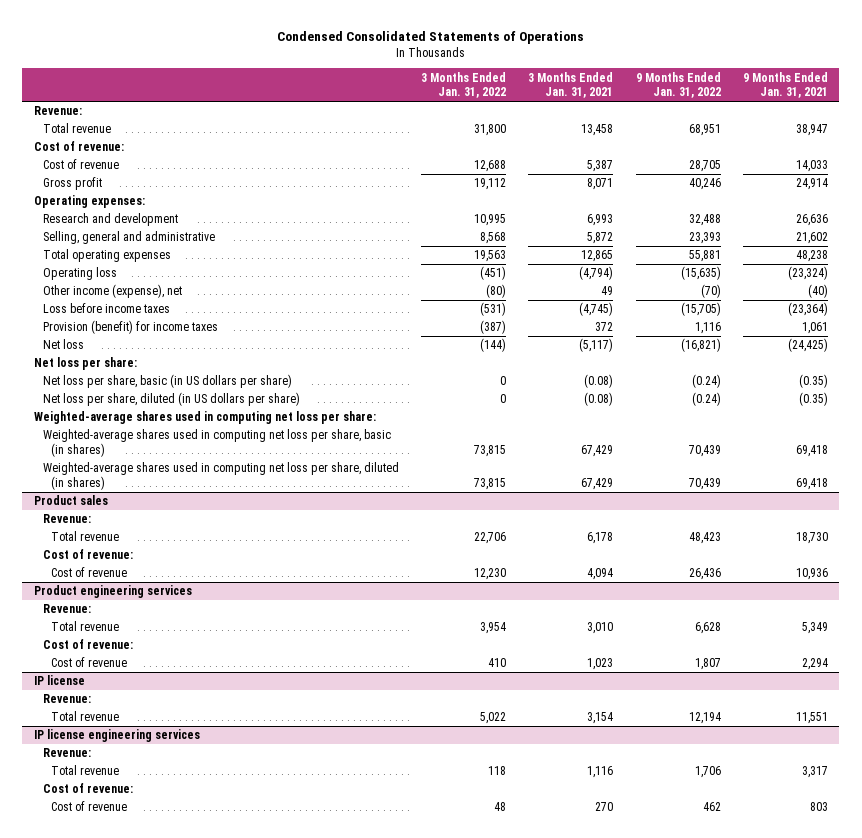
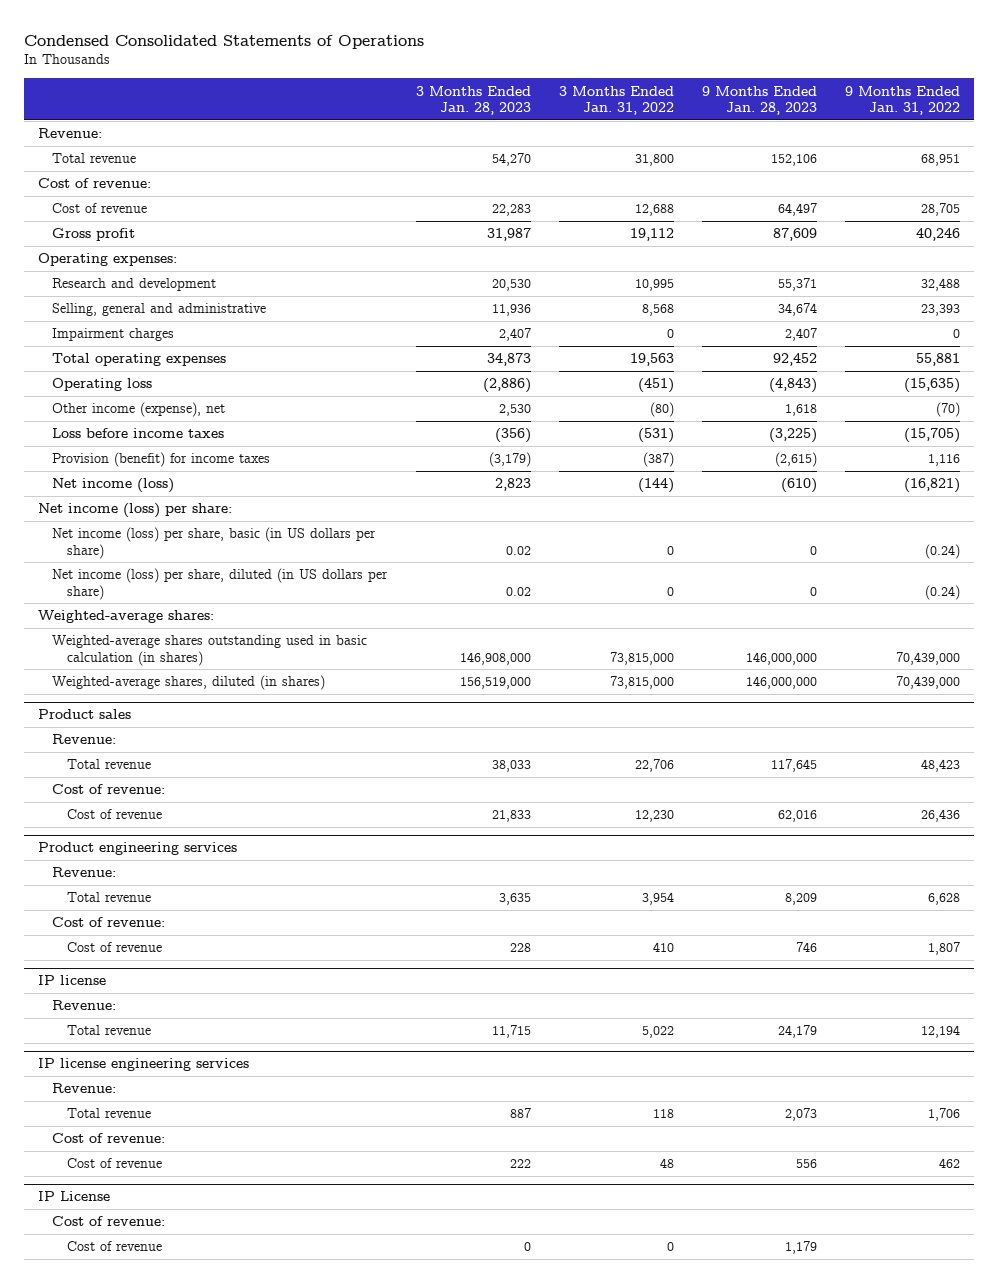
[528,71,614,99] 3 Months Ended Jan. 31, 2021 -> none
[743,71,829,99] 9 Months Ended Jan. 31, 2021 -> none
none -> [415,85,531,115] 3 Months Ended Jan. 28, 2023
none -> [701,85,817,115] 9 Months Ended Jan. 28, 2023
none -> [52,328,175,342] Impairment charges
[33,411,376,425] Weighted-average shares used in computing net loss per share: -> none
[42,339,84,350] Net loss -> [52,478,175,494] Net income (loss)
[33,357,137,371] Net loss per share: -> [38,503,233,519] Net income (loss) per share:
[42,374,292,389] Net loss per share, basic (in US dollars per share) -> [52,527,377,559] Net income (loss) per share, basic (in US dollars per share)
[42,392,300,407] Net loss per share, diluted (in US dollars per share) -> [52,568,389,600] Net income (loss) per share, diluted (in US dollars per share)
none -> [38,610,215,624] Weighted-average shares:
[42,429,391,457] Weighted-average shares used in computing net loss per share, basic (in shares) -> [52,635,368,666] Weighted-average shares outstanding used in basic calculation (in shares)
[473,444,506,457] 73,815 -> [609,651,674,665] 73,815,000
[688,444,721,457] 70,439 -> [895,651,960,665] 70,439,000
[42,462,399,490] Weighted-average shares used in computing net loss per share, diluted (in shares) -> [52,675,326,691] Weighted-average shares, diluted (in shares)
[473,477,506,490] 73,815 -> [609,676,674,690] 73,815,000
[688,477,721,490] 70,439 -> [895,676,960,690] 70,439,000
none -> [38,1191,111,1202] IP License
none -> [52,1216,166,1227] Cost of revenue:
none -> [66,1241,162,1252] Cost of revenue

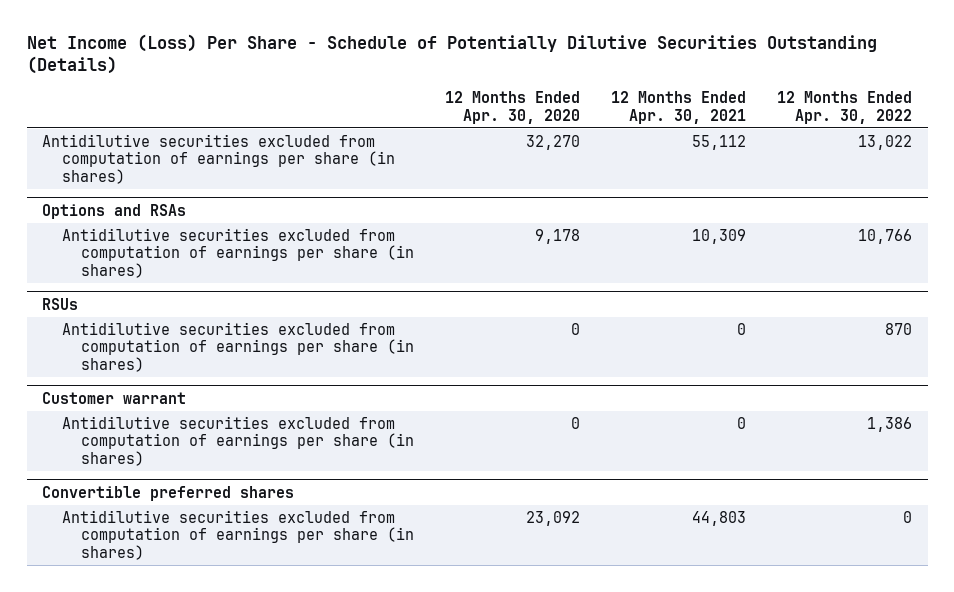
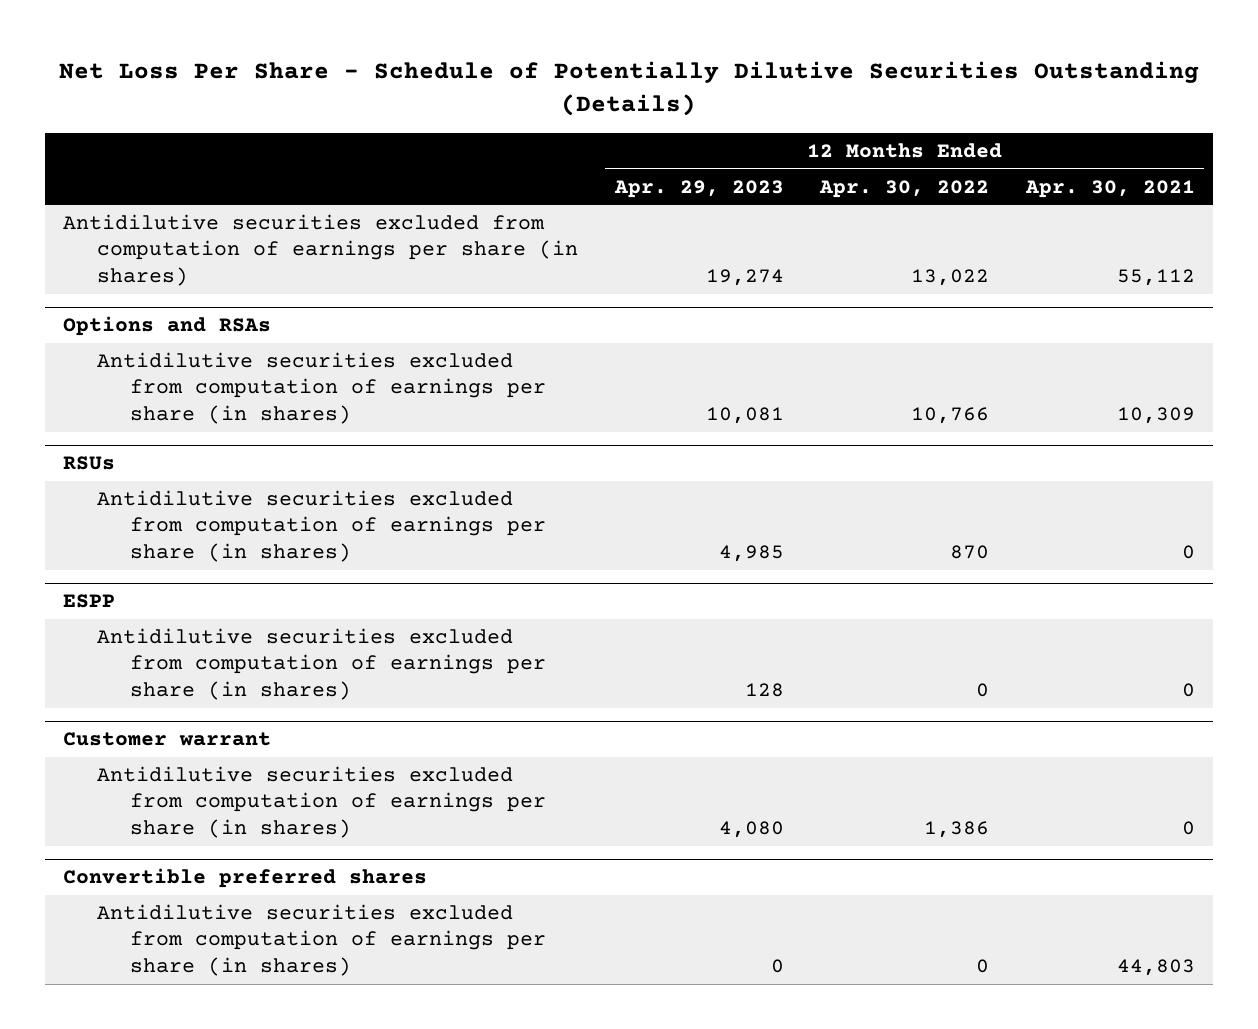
[26,33,877,75] Net Income (Loss) Per Share - Schedule of Potentially Dilutive Securities Outstanding (Details) -> [59,61,1200,117] Net Loss Per Share - Schedule of Potentially Dilutive Securities Outstanding (Details)
[445,90,581,124] 12 Months Ended Apr. 30, 2020 -> none
none -> [613,179,784,198] Apr. 29, 2023
none -> [63,594,116,609] ESPP
none -> [96,628,547,700] Antidilutive securities excluded from computation of earnings per share (in shares)

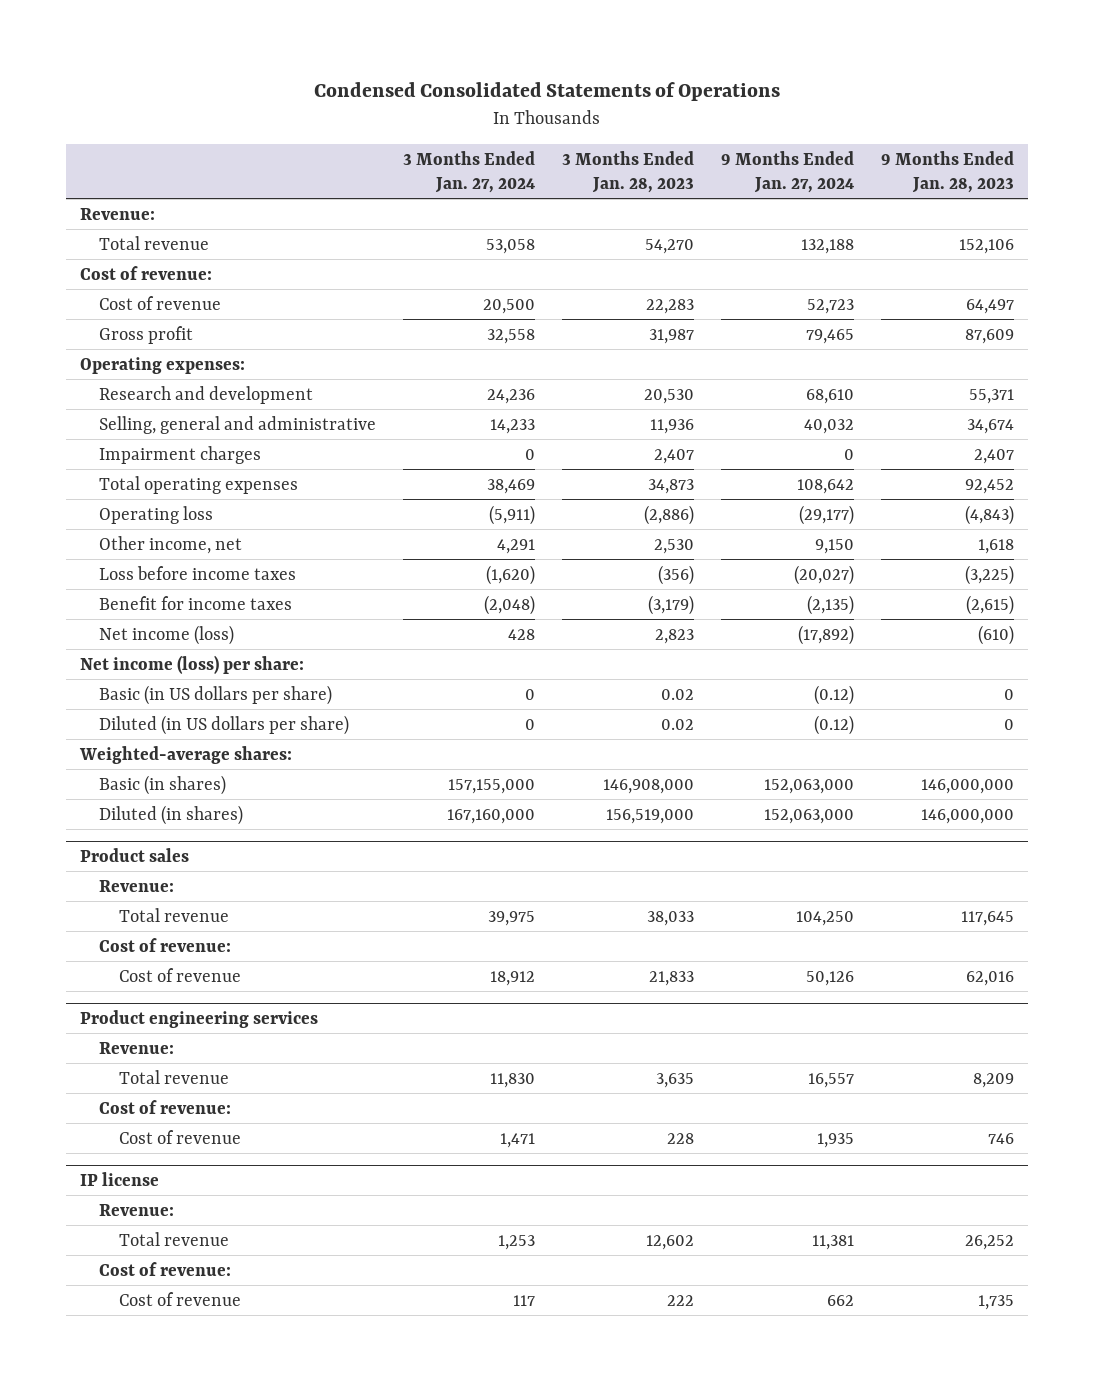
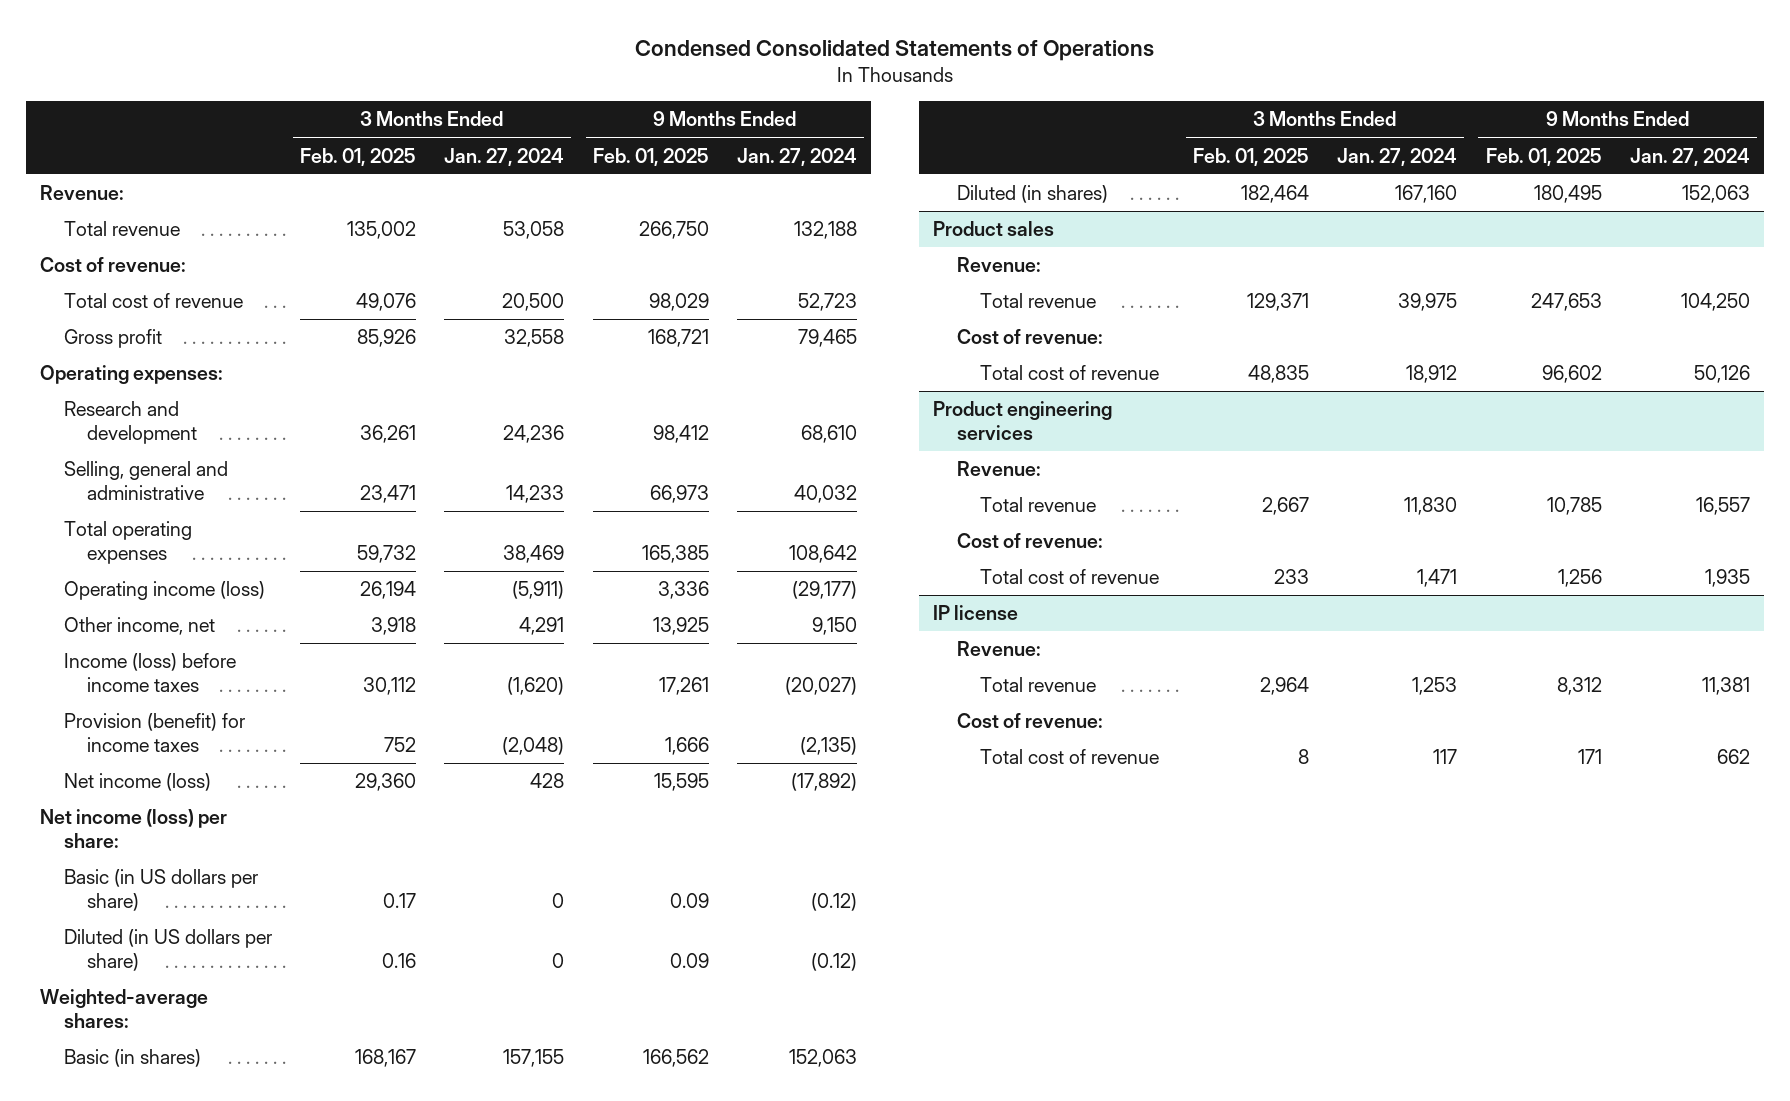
[562,150,695,193] 3 Months Ended Jan. 28, 2023 -> none
[881,150,1015,193] 9 Months Ended Jan. 28, 2023 -> none
none -> [299,147,416,166] Feb. 01, 2025
none -> [592,147,709,166] Feb. 01, 2025
[99,295,222,310] Cost of revenue -> [63,293,243,309] Total cost of revenue
[99,445,262,464] Impairment charges -> none
[99,505,214,524] Operating loss -> [63,581,265,601] Operating income (loss)
[99,565,297,580] Loss before income taxes -> [63,653,236,692] Income (loss) before income taxes
[99,595,293,610] Benefit for income taxes -> [63,713,245,752] Provision (benefit) for income taxes
[448,778,536,794] 157,155,000 -> [503,1049,565,1068] 157,155
[764,778,855,794] 152,063,000 -> [788,1049,857,1068] 152,063
[447,808,536,824] 167,160,000 -> [1395,185,1458,204] 167,160
[764,808,855,824] 152,063,000 -> [1681,185,1750,204] 152,063
[118,967,241,982] Cost of revenue -> [979,365,1159,381] Total cost of revenue
[118,1129,241,1144] Cost of revenue -> [979,569,1159,585] Total cost of revenue
[118,1291,241,1306] Cost of revenue -> [979,749,1159,765] Total cost of revenue

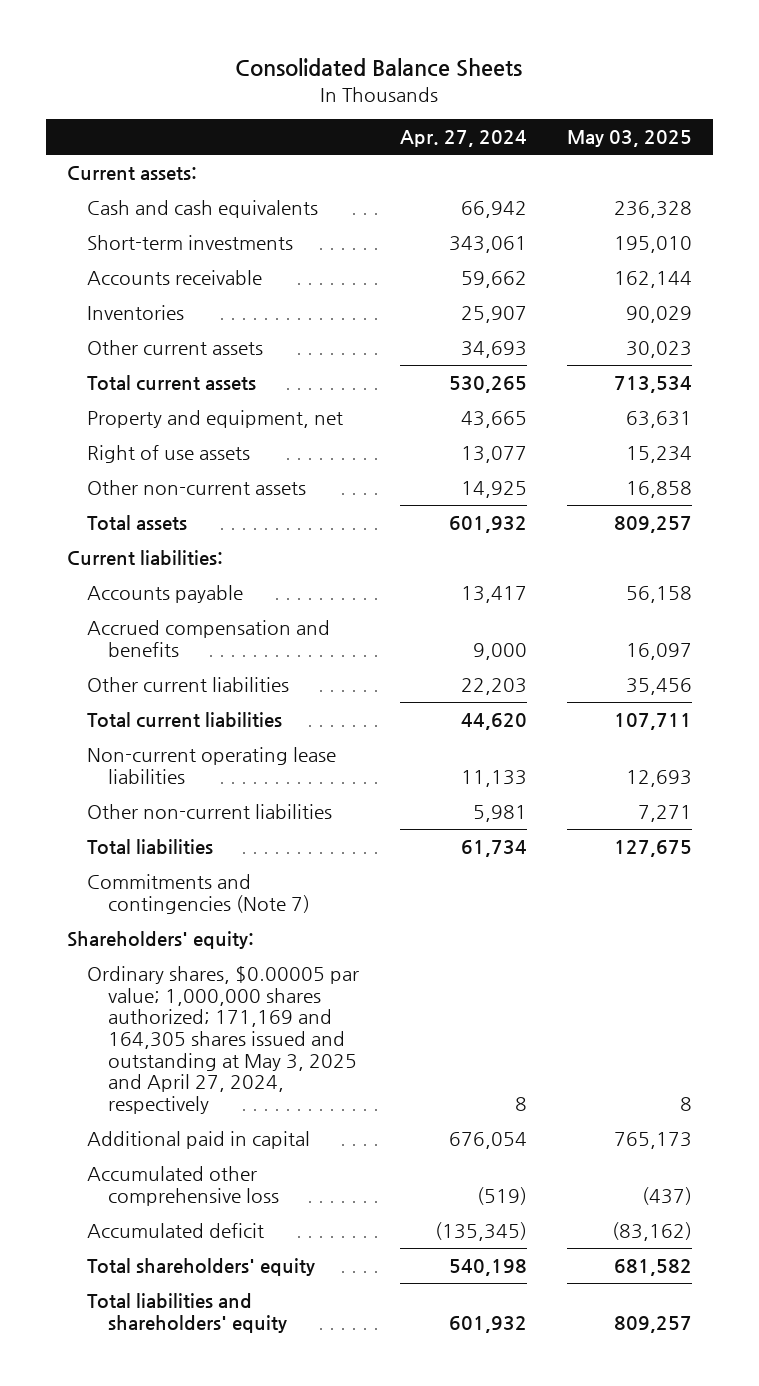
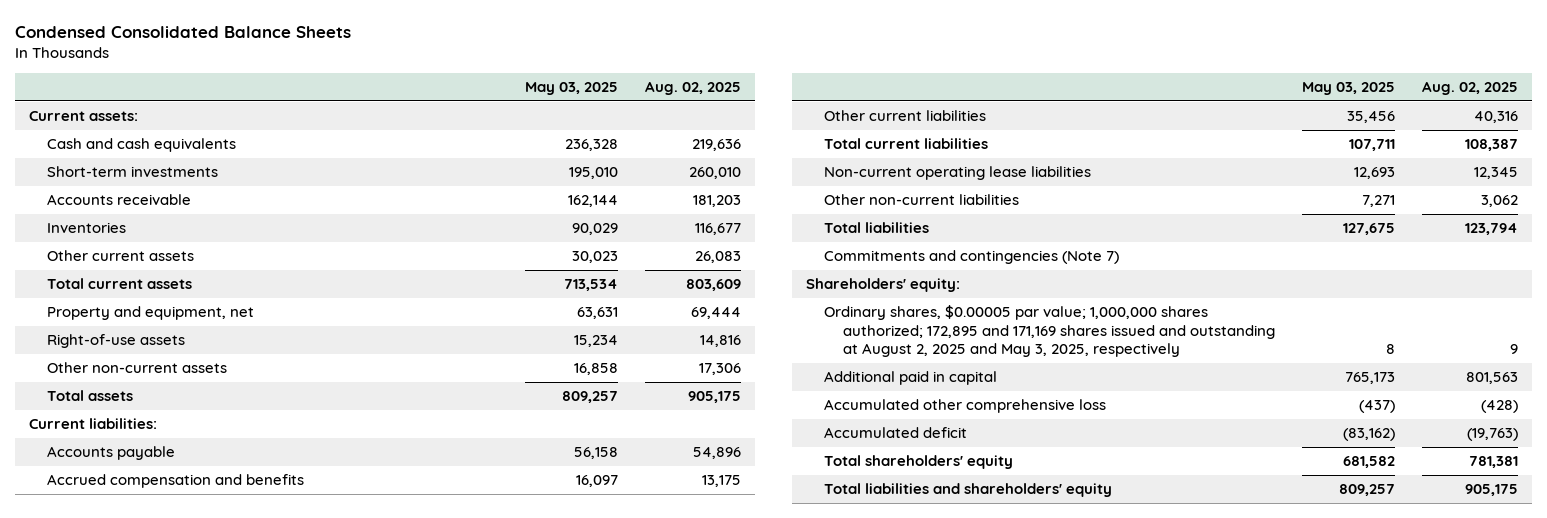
[235,58,523,78] Consolidated Balance Sheets -> [15,26,352,39] Condensed Consolidated Balance Sheets
[399,130,527,148] Apr. 27, 2024 -> none
none -> [645,81,742,96] Aug. 02, 2025
[87,445,251,464] Right of use assets -> [47,334,186,349] Right-of-use assets
[87,966,360,1115] Ordinary shares, $0.00005 par value; 1,000,000 shares authorized; 171,169 and 164,305 shares issued and outstanding at May 3, 2025 and April 27, 2024, respectively -> [824,305,1275,358] Ordinary shares, $0.00005 par value; 1,000,000 shares authorized; 172,895 and 171,169 shares issued and outstanding at August 2, 2025 and May 3, 2025, respectively

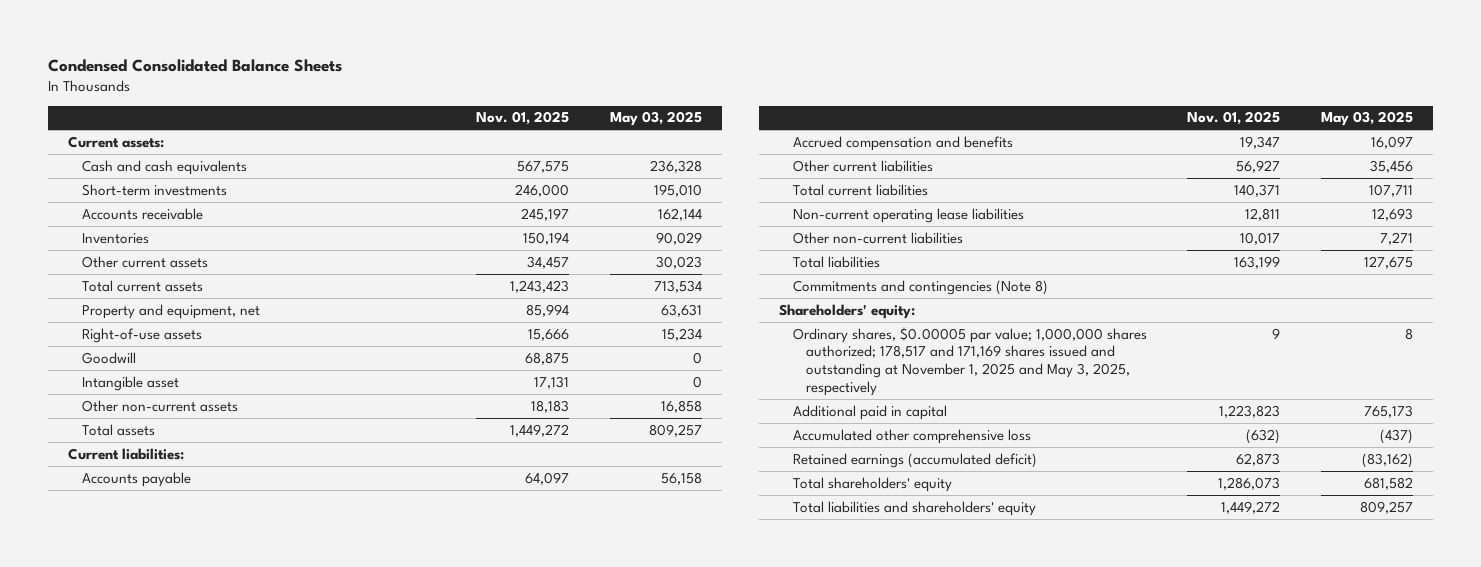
[645,81,742,96] Aug. 02, 2025 -> none
none -> [476,111,570,126] Nov. 01, 2025
none -> [81,351,136,364] Goodwill
none -> [81,375,179,391] Intangible asset
[824,250,1120,265] Commitments and contingencies (Note 7) -> [792,279,1048,295] Commitments and contingencies (Note 8)
[824,305,1275,358] Ordinary shares, $0.00005 par value; 1,000,000 shares authorized; 172,895 and 171,169 shares issued and outstanding at August 2, 2025 and May 3, 2025, respectively -> [792,326,1147,396] Ordinary shares, $0.00005 par value; 1,000,000 shares authorized; 178,517 and 171,169 shares issued and outstanding at November 1, 2025 and May 3, 2025, respectively
[824,427,968,439] Accumulated deficit -> [792,452,1037,468] Retained earnings (accumulated deficit)

